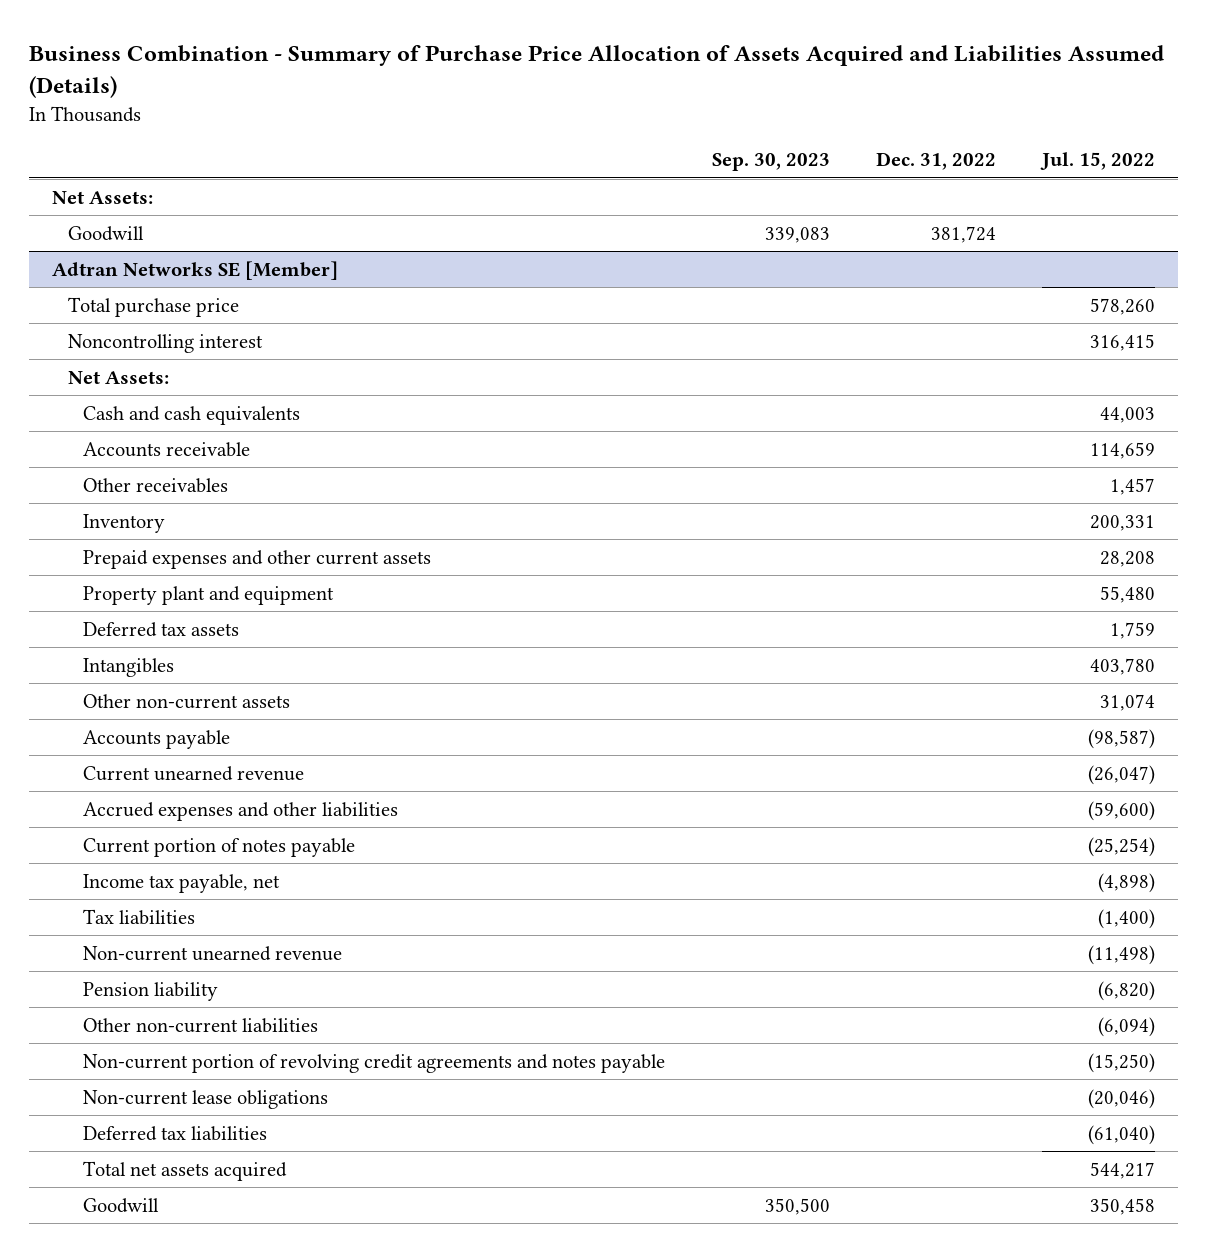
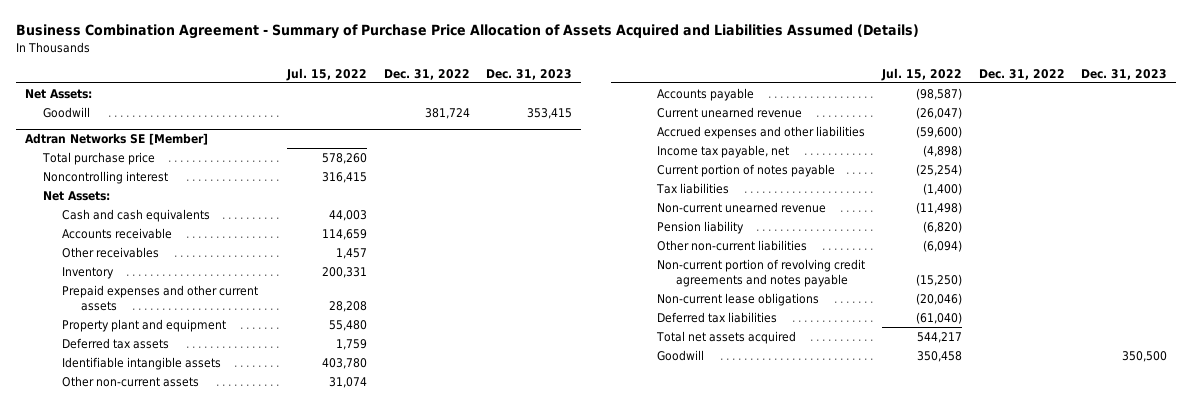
[28,44,1164,98] Business Combination - Summary of Purchase Price Allocation of Assets Acquired and Liabilities Assumed (Details) -> [16,24,920,40] Business Combination Agreement - Summary of Purchase Price Allocation of Assets Acquired and Liabilities Assumed (Details)
[711,153,830,172] Sep. 30, 2023 -> none
none -> [486,68,573,80] Dec. 31, 2023
[83,657,175,677] Intangibles -> [62,356,222,370] Identifiable intangible assets
[83,837,356,857] Current portion of notes payable -> [657,163,836,177] Current portion of notes payable

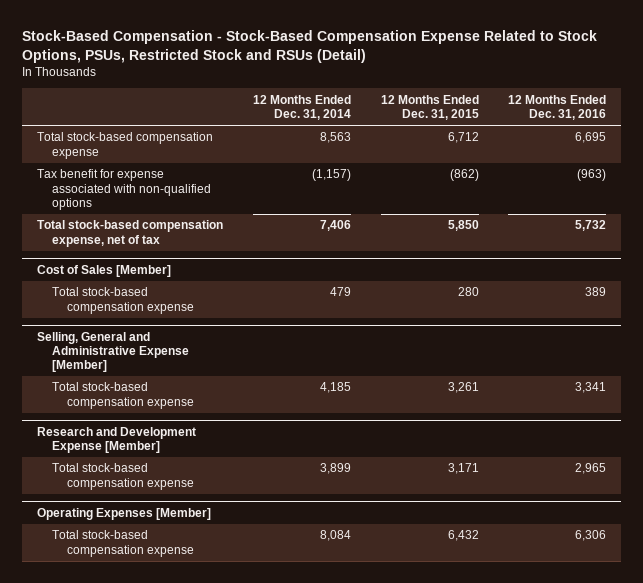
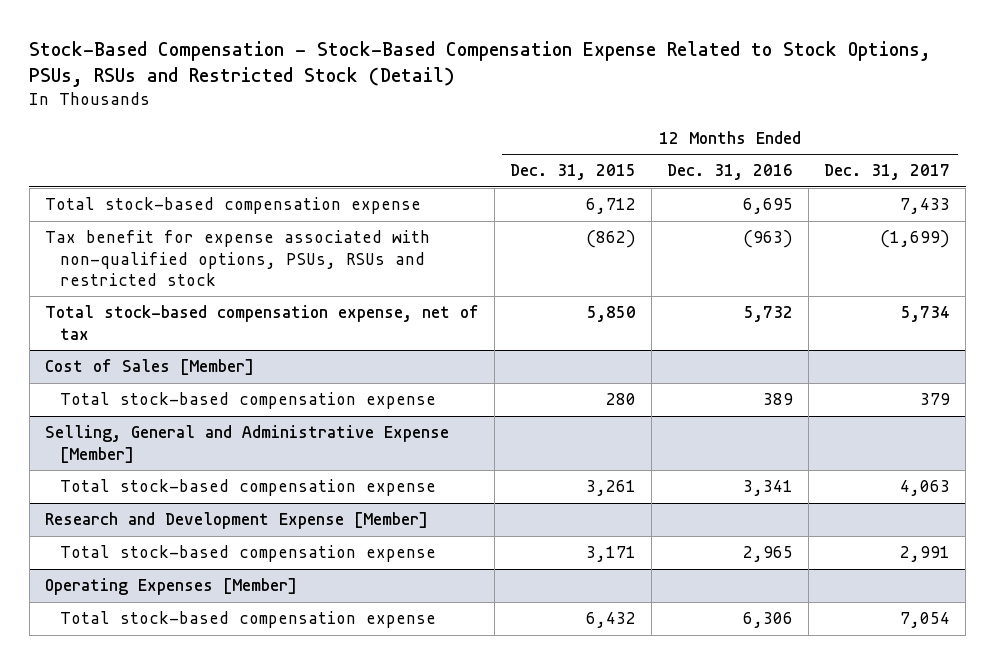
[22,30,598,63] Stock-Based Compensation - Stock-Based Compensation Expense Related to Stock Options, PSUs, Restricted Stock and RSUs (Detail) -> [29,40,932,87] Stock-Based Compensation - Stock-Based Compensation Expense Related to Stock Options, PSUs, RSUs and Restricted Stock (Detail)
[252,94,351,121] 12 Months Ended Dec. 31, 2014 -> none
none -> [824,164,951,181] Dec. 31, 2017
[37,169,212,210] Tax benefit for expense associated with non-qualified options -> [44,230,430,286] Tax benefit for expense associated with non-qualified options, PSUs, RSUs and restricted stock

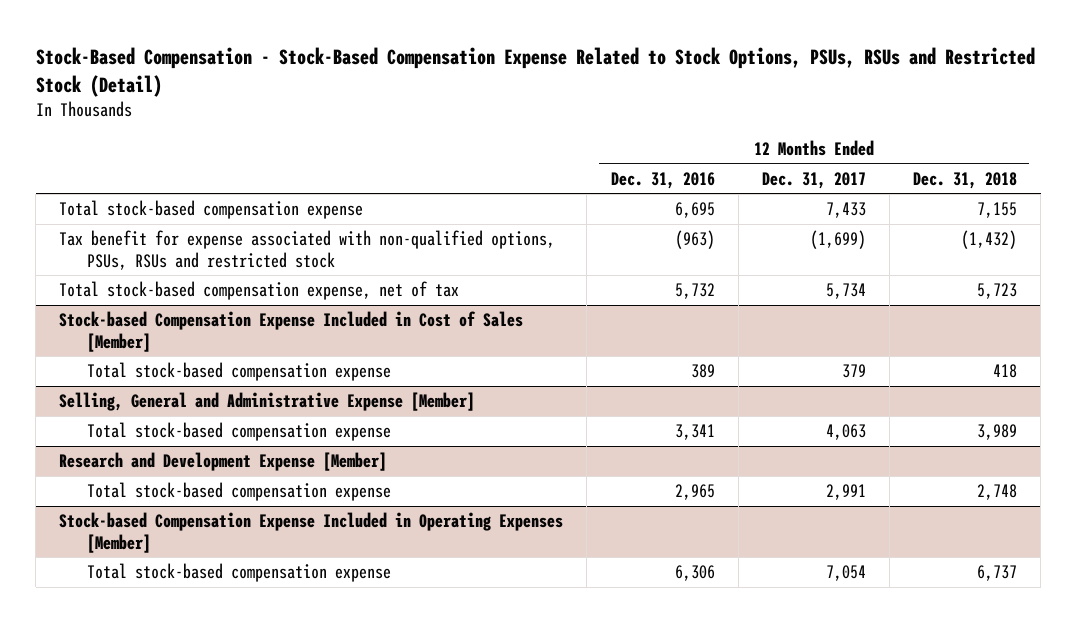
[509,164,636,181] Dec. 31, 2015 -> none
none -> [913,171,1018,189] Dec. 31, 2018
[44,359,254,376] Cost of Sales [Member] -> [59,311,524,352] Stock-based Compensation Expense Included in Cost of Sales [Member]
[44,578,297,596] Operating Expenses [Member] -> [59,512,564,553] Stock-based Compensation Expense Included in Operating Expenses [Member]

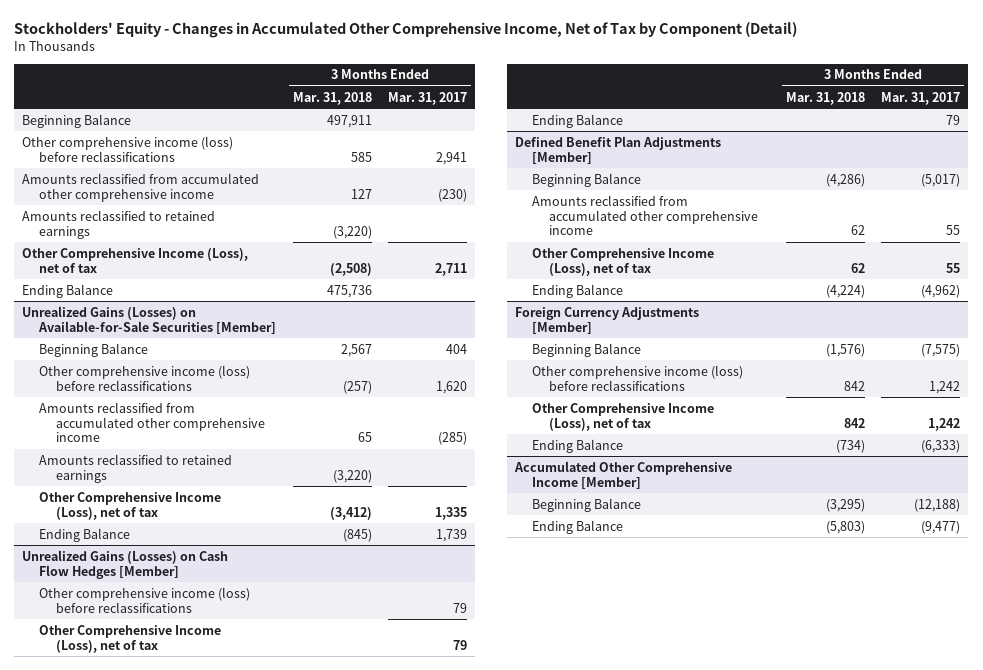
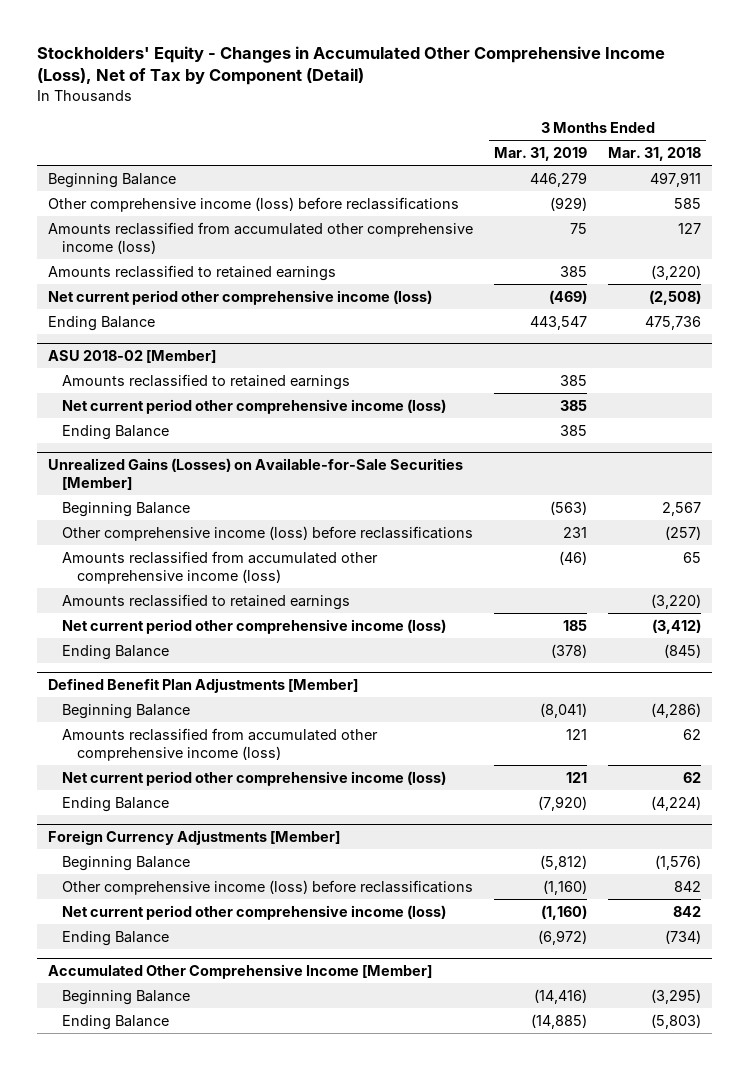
[14,21,798,38] Stockholders' Equity - Changes in Accumulated Other Comprehensive Income, Net of Tax by Component (Detail) -> [37,46,666,86] Stockholders' Equity - Changes in Accumulated Other Comprehensive Income (Loss), Net of Tax by Component (Detail)
[388,91,468,105] Mar. 31, 2017 -> none
none -> [494,146,588,161] Mar. 31, 2019
[22,172,260,202] Amounts reclassified from accumulated other comprehensive income -> [47,221,473,254] Amounts reclassified from accumulated other comprehensive income (loss)
[22,247,249,273] Other Comprehensive Income (Loss), net of tax -> [47,289,432,305] Net current period other comprehensive income (loss)
none -> [47,349,216,363] ASU 2018-02 [Member]
none -> [62,373,351,390] Amounts reclassified to retained earnings
none -> [62,398,447,414] Net current period other comprehensive income (loss)
none -> [62,424,170,440] Ending Balance
[39,401,266,443] Amounts reclassified from accumulated other comprehensive income -> [62,550,379,584] Amounts reclassified from accumulated other comprehensive income (loss)
[39,491,222,520] Other Comprehensive Income (Loss), net of tax -> [62,618,447,634] Net current period other comprehensive income (loss)
[22,549,229,579] Unrealized Gains (Losses) on Cash Flow Hedges [Member] -> none
[39,586,251,613] Other comprehensive income (loss) before reclassifications -> none
[39,624,222,653] Other Comprehensive Income (Loss), net of tax -> none
[532,113,624,128] Ending Balance -> none
[532,194,759,236] Amounts reclassified from accumulated other comprehensive income -> [62,727,379,761] Amounts reclassified from accumulated other comprehensive income (loss)
[532,247,715,276] Other Comprehensive Income (Loss), net of tax -> [62,770,447,786] Net current period other comprehensive income (loss)
[532,402,715,431] Other Comprehensive Income (Loss), net of tax -> [62,904,447,920] Net current period other comprehensive income (loss)

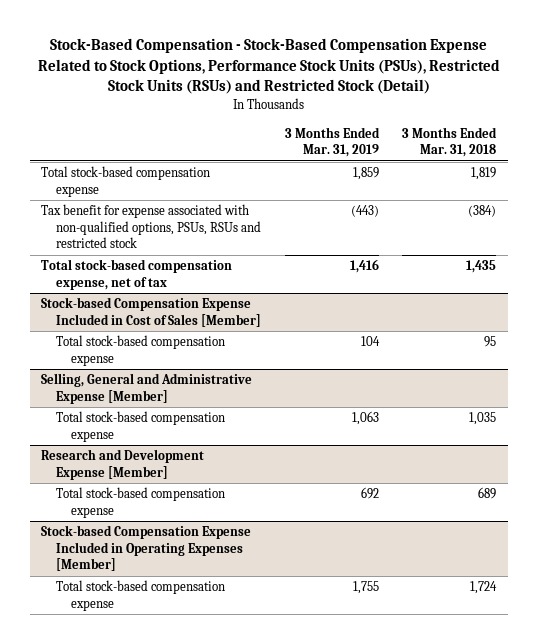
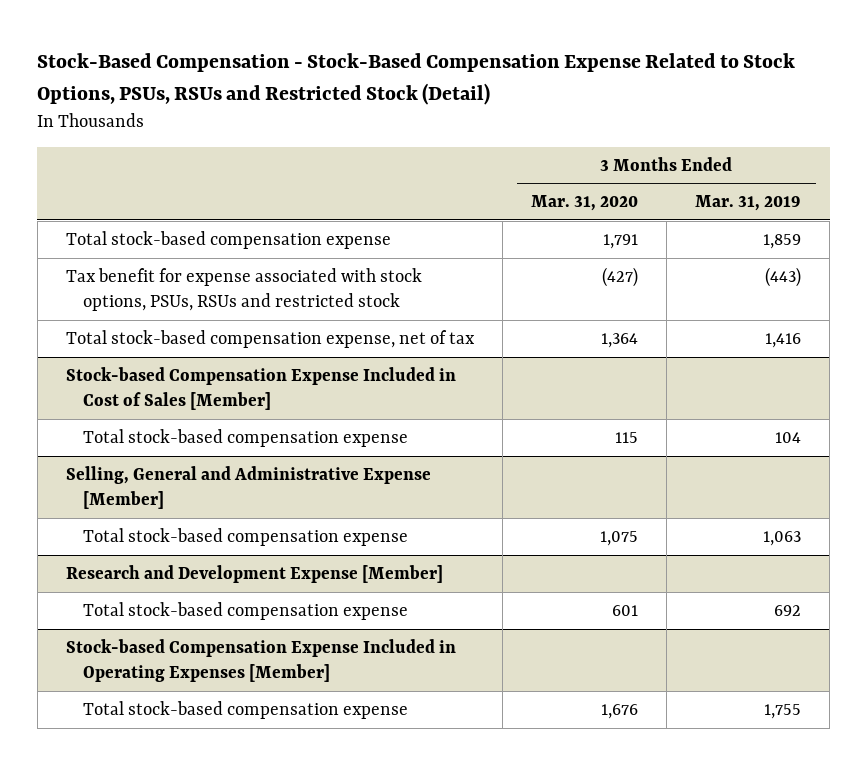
[37,38,500,95] Stock-Based Compensation - Stock-Based Compensation Expense Related to Stock Options, Performance Stock Units (PSUs), Restricted Stock Units (RSUs) and Restricted Stock (Detail) -> [37,53,796,105] Stock-Based Compensation - Stock-Based Compensation Expense Related to Stock Options, PSUs, RSUs and Restricted Stock (Detail)
[402,126,498,158] 3 Months Ended Mar. 31, 2018 -> none
none -> [531,195,639,212] Mar. 31, 2020
[41,204,262,249] Tax benefit for expense associated with non-qualified options, PSUs, RSUs and restricted stock -> [65,267,422,312] Tax benefit for expense associated with stock options, PSUs, RSUs and restricted stock

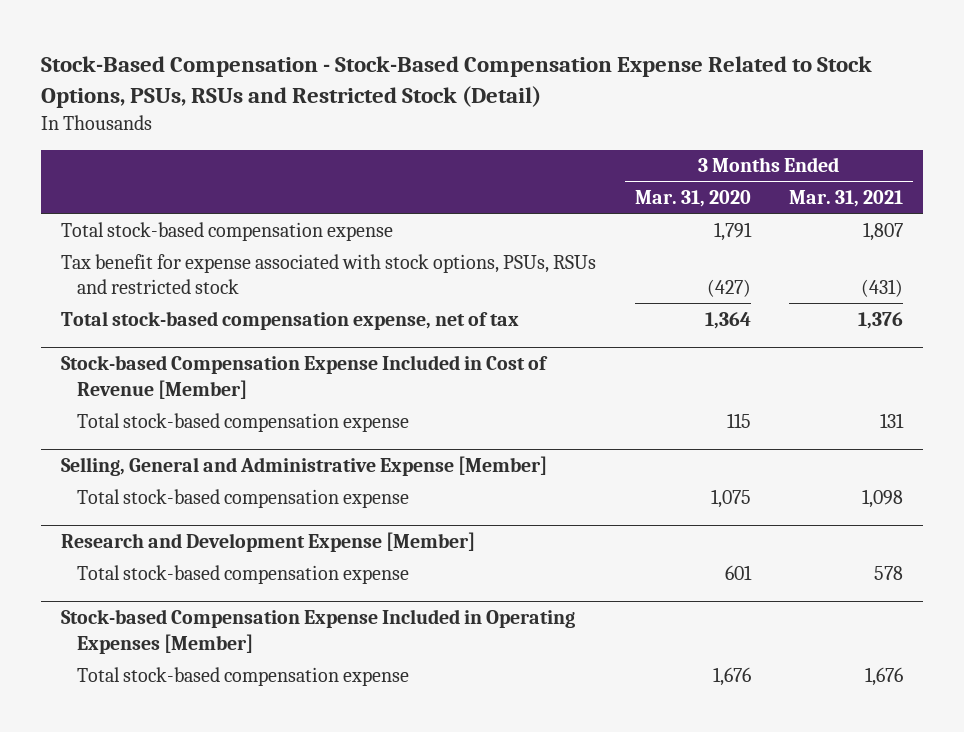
[695,195,802,212] Mar. 31, 2019 -> none
none -> [789,190,904,208] Mar. 31, 2021
[65,366,456,411] Stock-based Compensation Expense Included in Cost of Sales [Member] -> [60,355,548,399] Stock-based Compensation Expense Included in Cost of Revenue [Member]

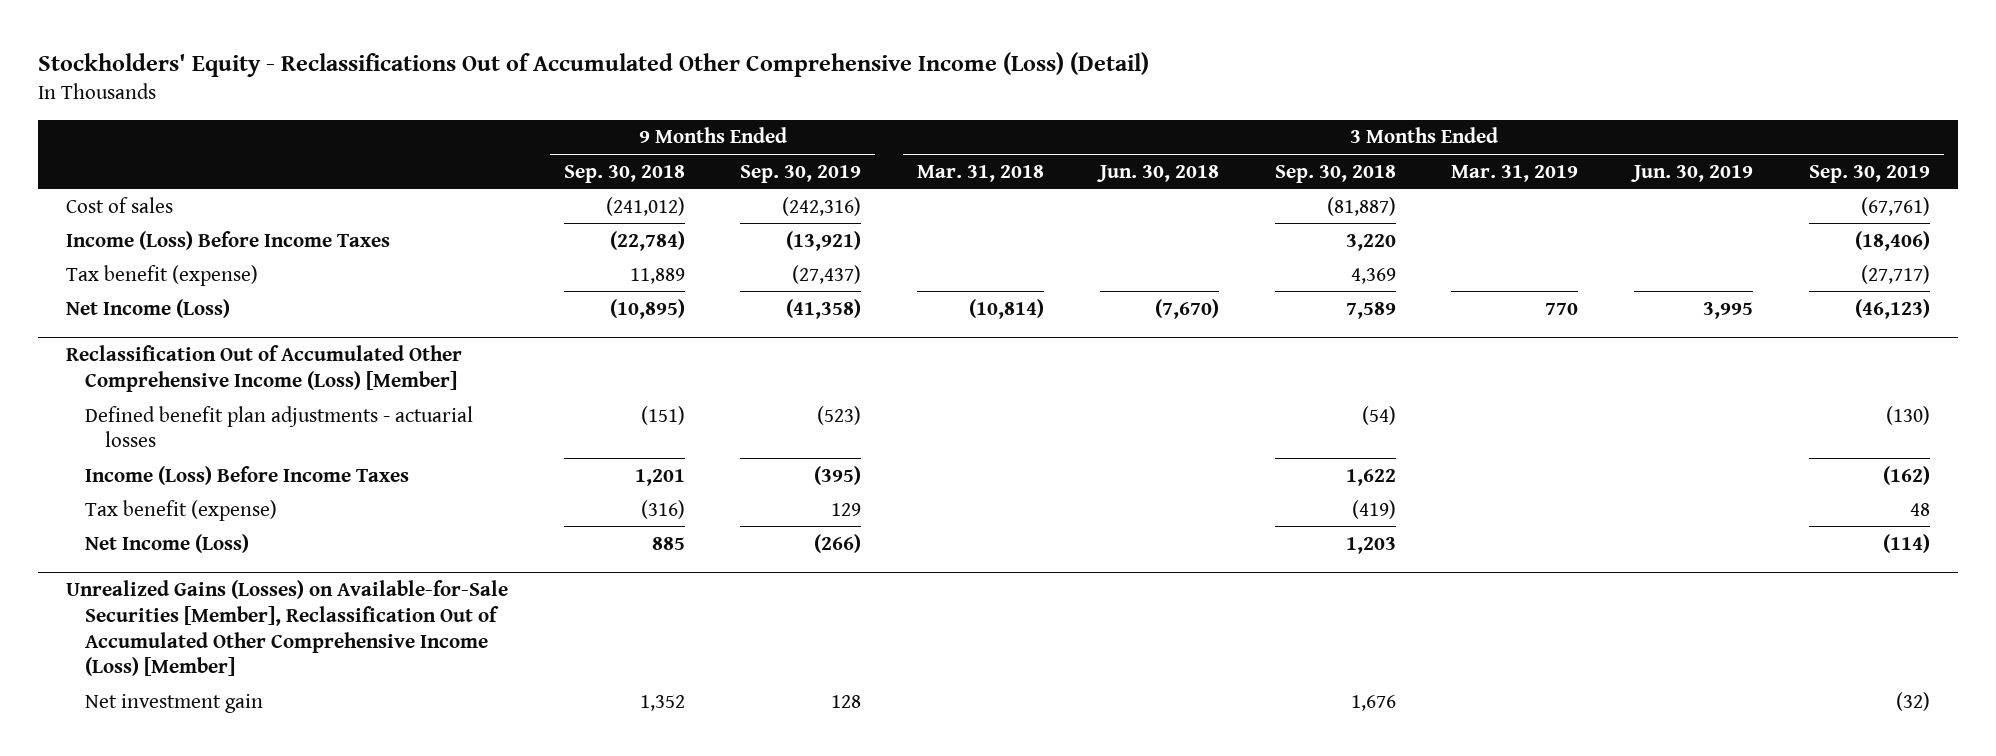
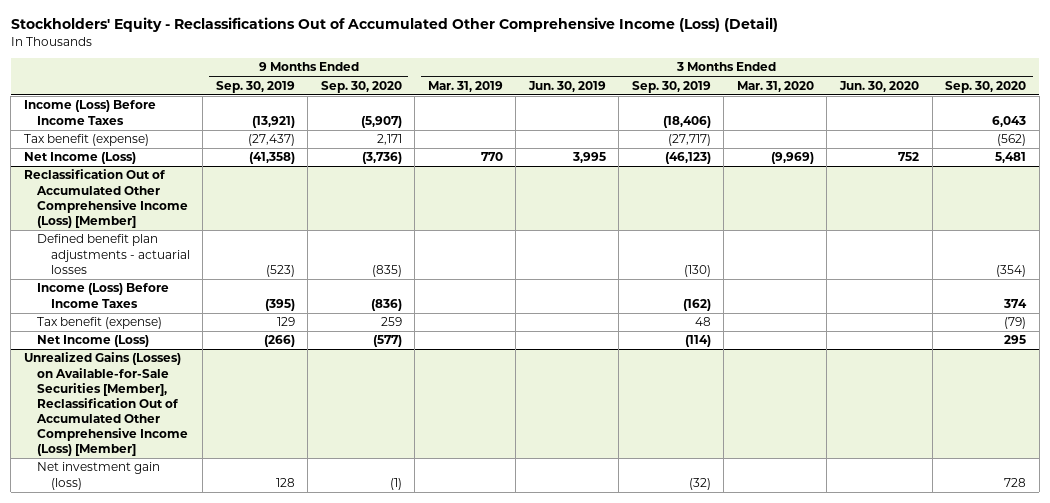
[563,164,685,183] Sep. 30, 2018 -> none
[917,164,1045,182] Mar. 31, 2018 -> none
[1096,164,1219,182] Jun. 30, 2018 -> none
[1274,164,1396,183] Sep. 30, 2018 -> none
none -> [320,80,402,93] Sep. 30, 2020
none -> [736,80,814,92] Mar. 31, 2020
none -> [839,80,920,92] Jun. 30, 2020
none -> [945,80,1027,93] Sep. 30, 2020
[65,196,173,213] Cost of sales -> none
[85,693,264,713] Net investment gain -> [37,462,161,490] Net investment gain (loss)

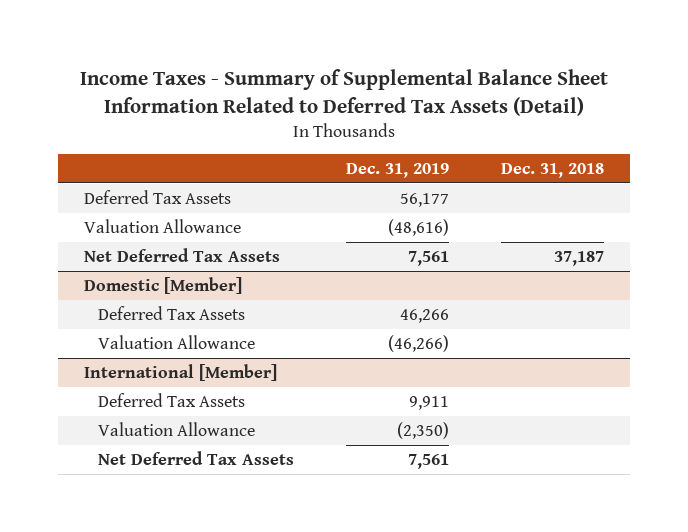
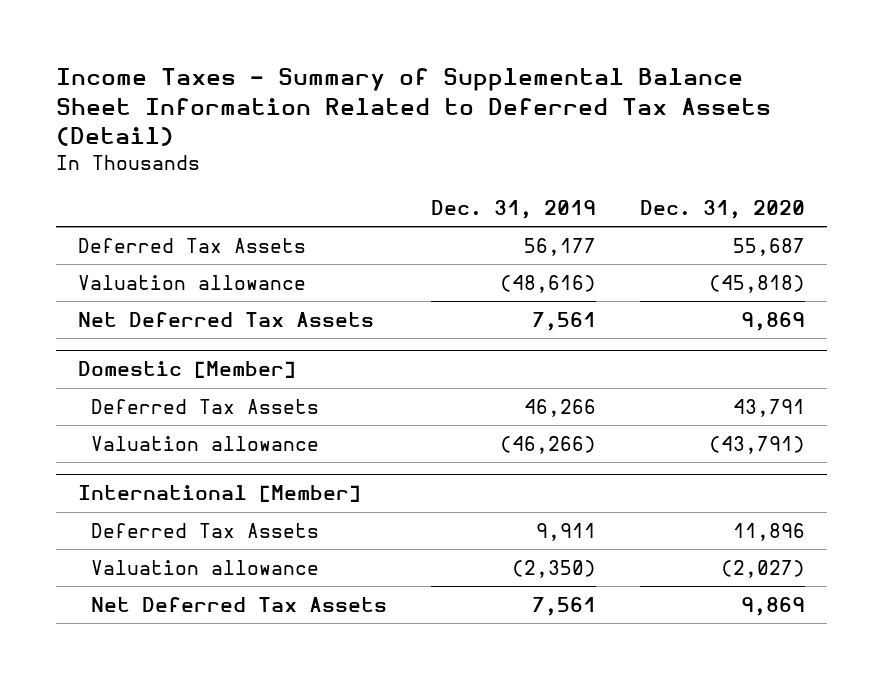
[501,163,605,179] Dec. 31, 2018 -> none
none -> [640,199,806,219] Dec. 31, 2020
[83,218,241,233] Valuation Allowance -> [77,274,306,290] Valuation allowance
[98,334,256,349] Valuation Allowance -> [91,435,320,451] Valuation allowance
[98,421,256,436] Valuation Allowance -> [91,559,320,575] Valuation allowance

